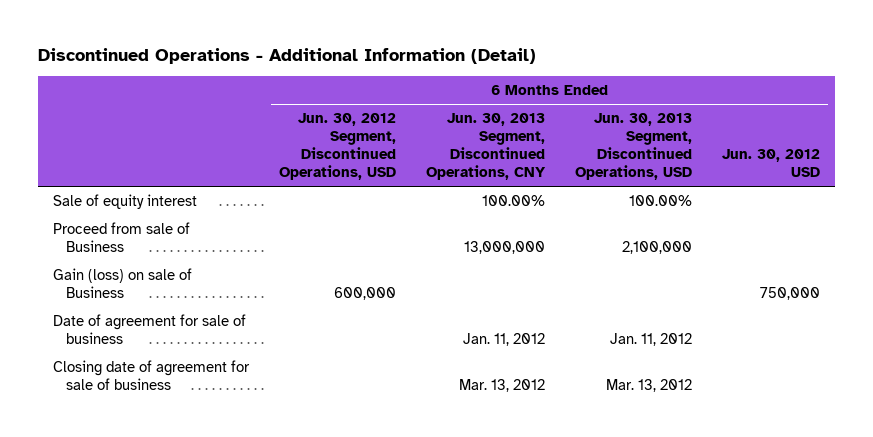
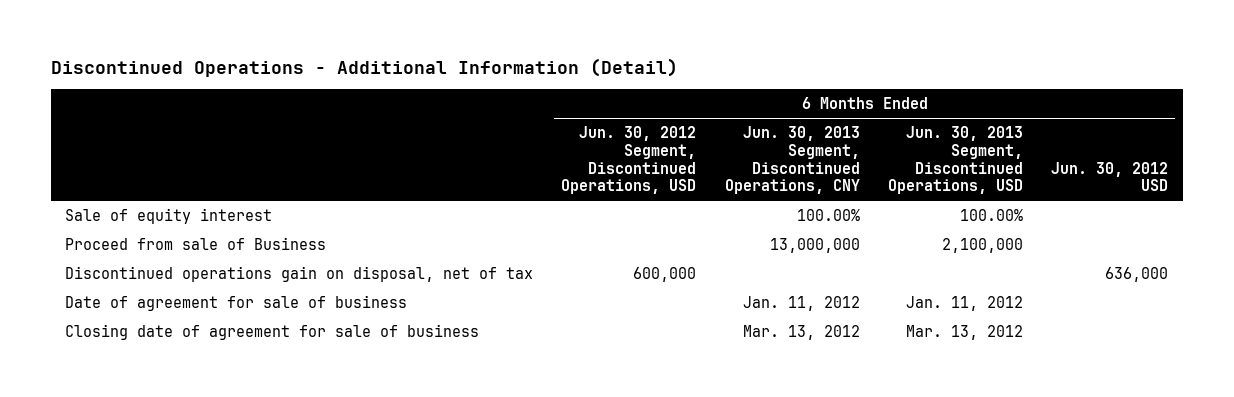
[52,268,192,299] Gain (loss) on sale of Business -> [65,266,534,283] Discontinued operations gain on disposal, net of tax
[760,287,821,301] 750,000 -> [1105,267,1169,283] 636,000

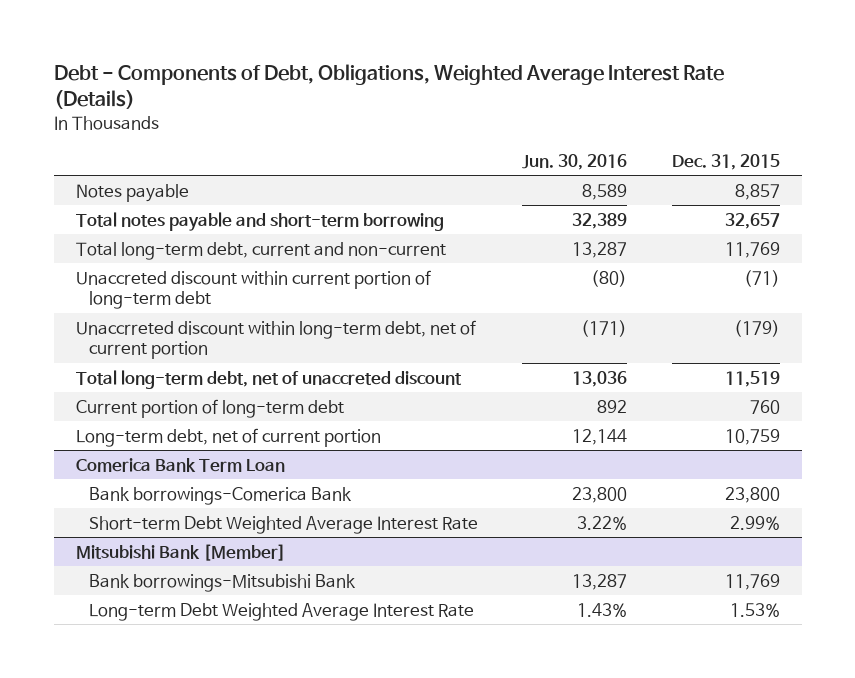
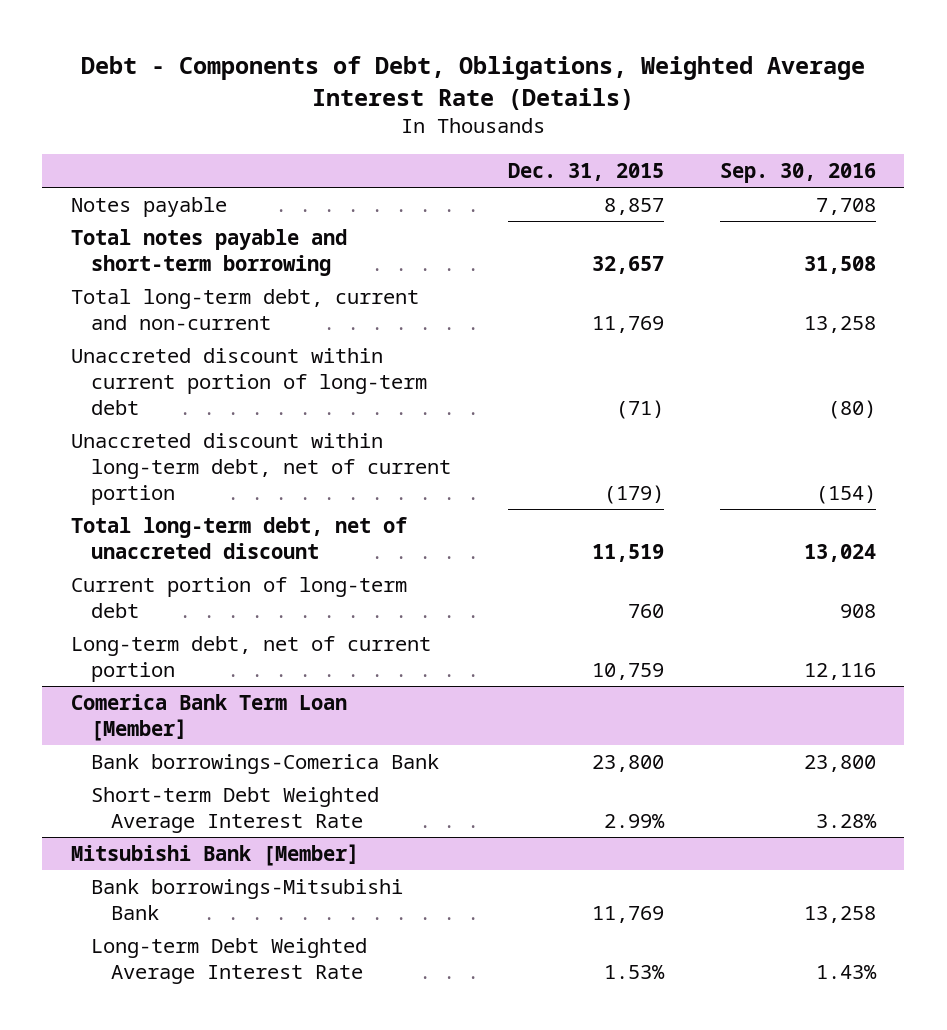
[522,153,628,170] Jun. 30, 2016 -> none
none -> [720,162,877,183] Sep. 30, 2016
[75,319,476,360] Unaccrreted discount within long-term debt, net of current portion -> [70,432,451,505] Unaccreted discount within long-term debt, net of current portion
[75,457,285,472] Comerica Bank Term Loan -> [70,693,347,741] Comerica Bank Term Loan [Member]

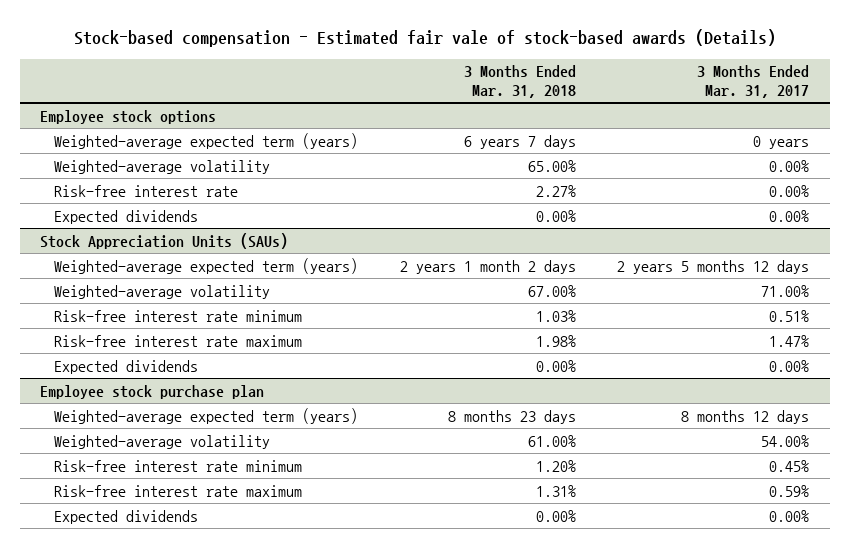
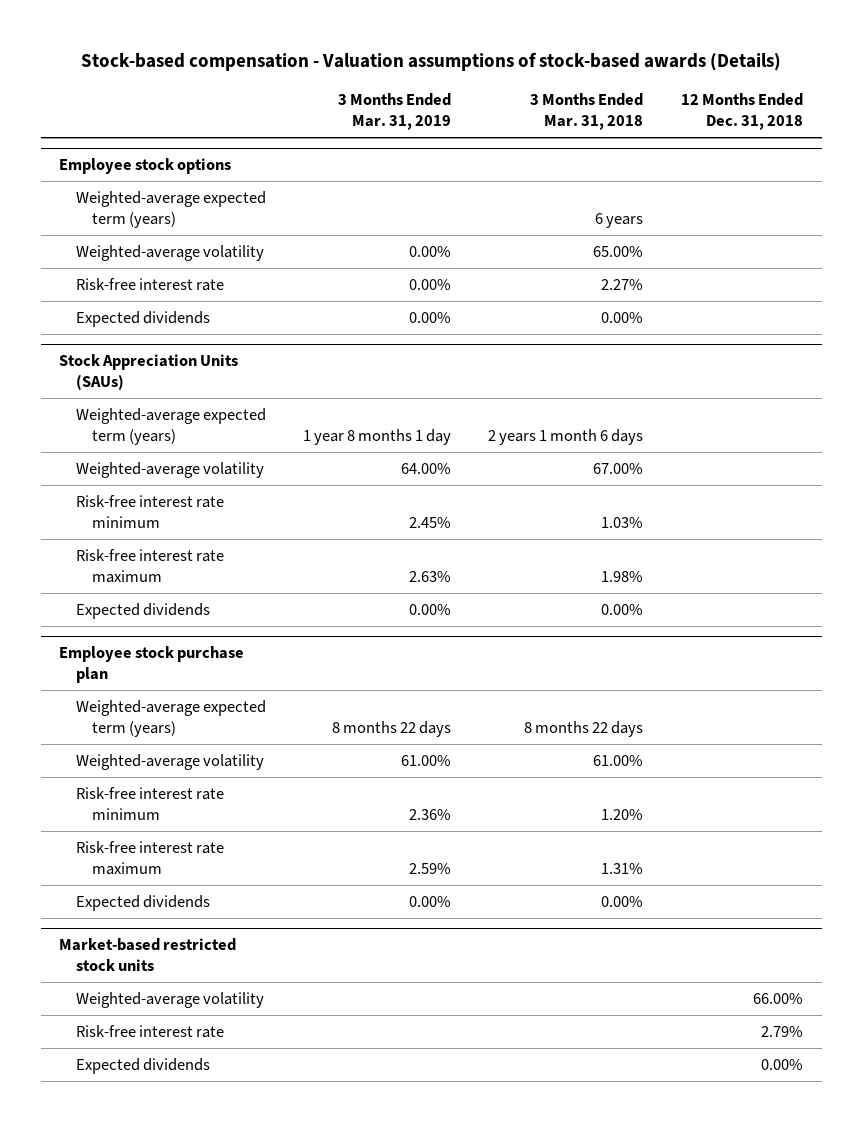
[73,29,776,48] Stock-based compensation - Estimated fair vale of stock-based awards (Details) -> [81,51,782,71] Stock-based compensation - Valuation assumptions of stock-based awards (Details)
[697,65,810,98] 3 Months Ended Mar. 31, 2017 -> none
none -> [338,93,452,131] 3 Months Ended Mar. 31, 2019
none -> [680,93,803,131] 12 Months Ended Dec. 31, 2018
[463,134,576,149] 6 years 7 days -> [595,212,644,228] 6 years
[399,259,576,274] 2 years 1 month 2 days -> [488,428,644,445] 2 years 1 month 6 days
[447,409,576,424] 8 months 23 days -> [524,720,644,737] 8 months 22 days
none -> [59,938,237,972] Market-based restricted stock units
none -> [75,991,264,1008] Weighted-average volatility
none -> [75,1024,224,1038] Risk-free interest rate
none -> [75,1057,210,1074] Expected dividends

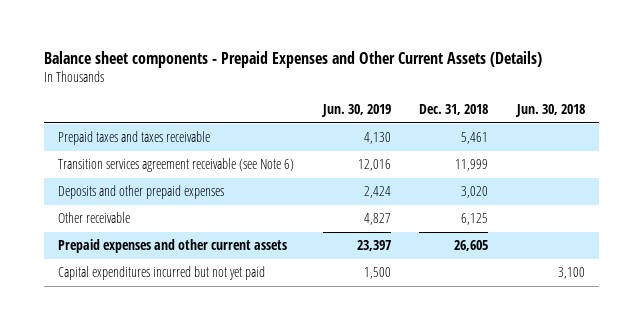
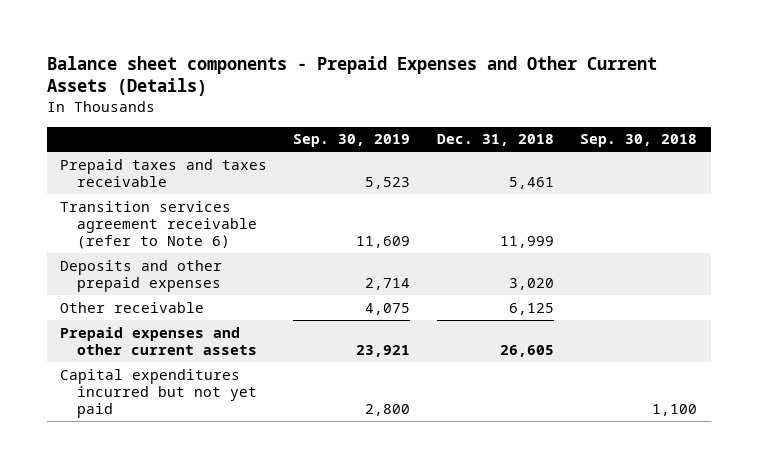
[320,104,391,118] Jun. 30, 2019 -> none
[515,104,586,118] Jun. 30, 2018 -> none
none -> [293,134,411,148] Sep. 30, 2019
none -> [580,134,698,148] Sep. 30, 2018
[57,158,294,173] Transition services agreement receivable (see Note 6) -> [59,200,258,250] Transition services agreement receivable (refer to Note 6)

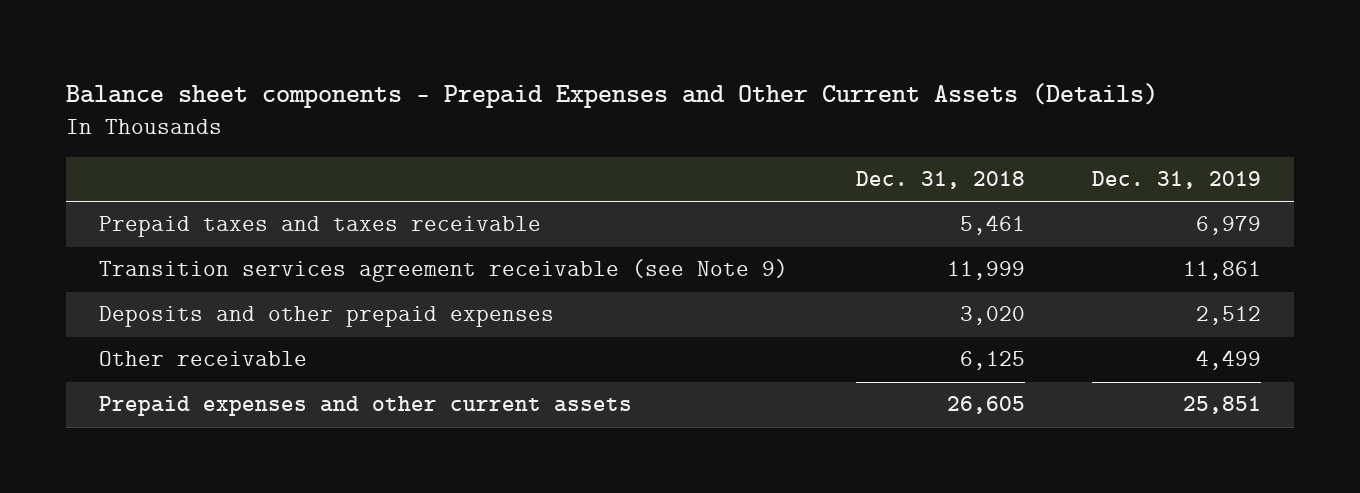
[293,134,411,148] Sep. 30, 2019 -> none
[580,134,698,148] Sep. 30, 2018 -> none
none -> [1091,171,1261,190] Dec. 31, 2019
[59,200,258,250] Transition services agreement receivable (refer to Note 6) -> [99,259,789,283] Transition services agreement receivable (see Note 9)
[59,368,258,419] Capital expenditures incurred but not yet paid -> none

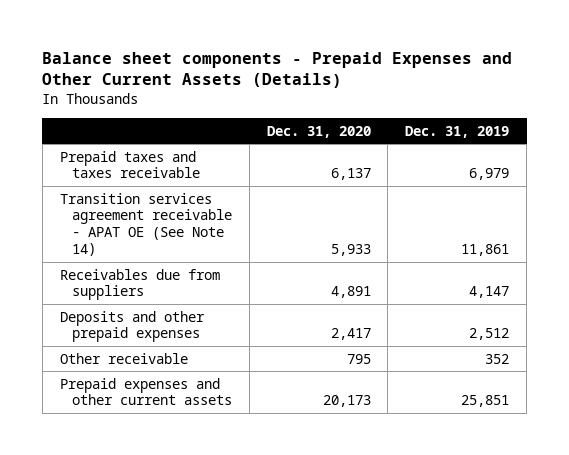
[855,171,1025,190] Dec. 31, 2018 -> none
none -> [266,125,371,138] Dec. 31, 2020
[99,259,789,283] Transition services agreement receivable (see Note 9) -> [59,192,232,256] Transition services agreement receivable - APAT OE (See Note 14)
none -> [59,268,220,301] Receivables due from suppliers
[1195,350,1261,371] 4,499 -> [485,353,510,364] 352

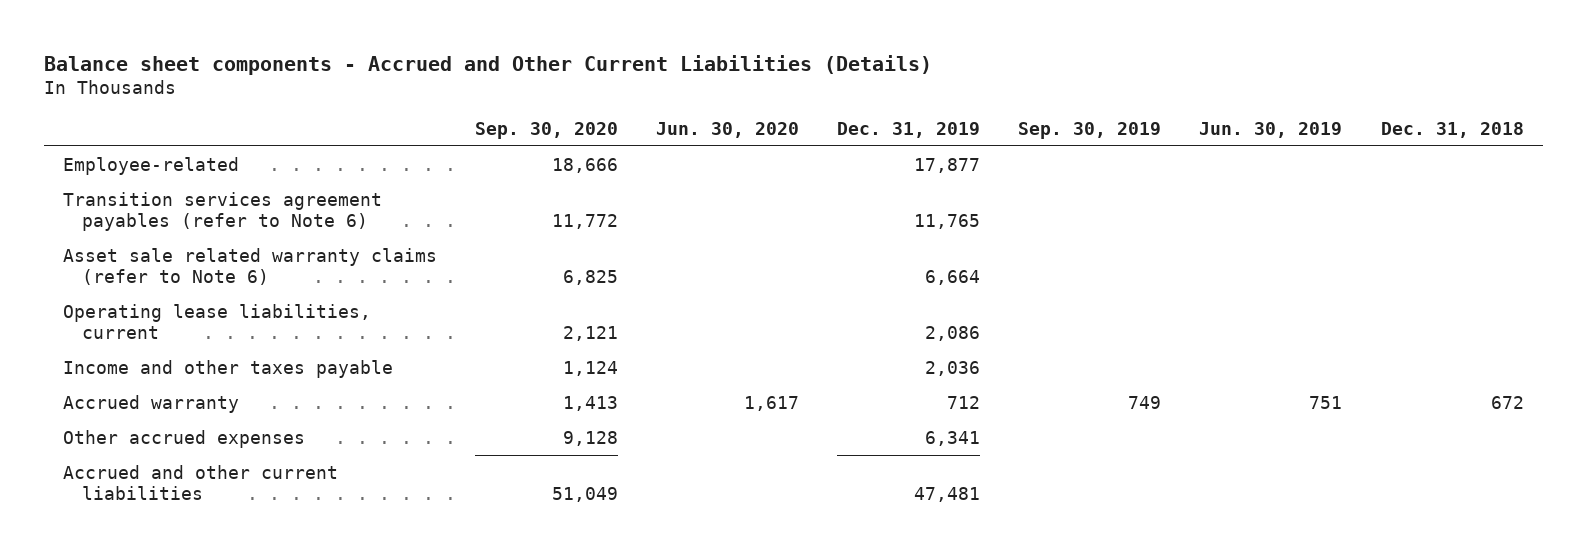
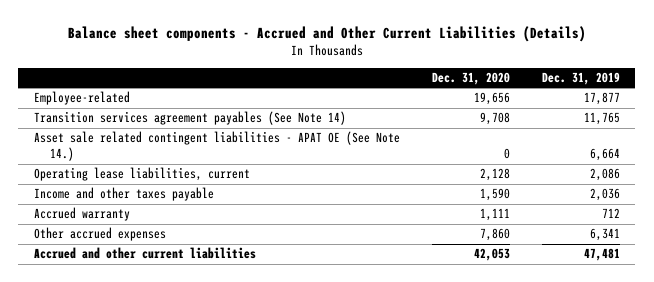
[475,121,619,139] Sep. 30, 2020 -> none
[656,121,800,138] Jun. 30, 2020 -> none
[1018,121,1162,139] Sep. 30, 2019 -> none
[1199,121,1343,138] Jun. 30, 2019 -> none
[1380,121,1524,138] Dec. 31, 2018 -> none
none -> [431,72,510,86] Dec. 31, 2020
[62,191,382,232] Transition services agreement payables (refer to Note 6) -> [34,111,347,126] Transition services agreement payables (See Note 14)
[62,247,437,286] Asset sale related warranty claims (refer to Note 6) -> [34,131,401,162] Asset sale related contingent liabilities - APAT OE (See Note 14.)

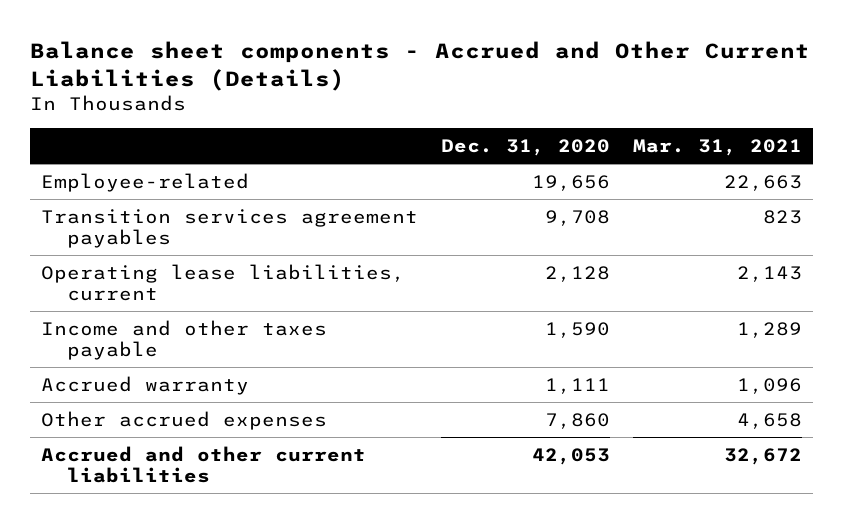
[541,72,620,86] Dec. 31, 2019 -> none
none -> [632,138,802,156] Mar. 31, 2021
[34,131,401,162] Asset sale related contingent liabilities - APAT OE (See Note 14.) -> none
[34,111,347,126] Transition services agreement payables (See Note 14) -> [41,208,419,249] Transition services agreement payables

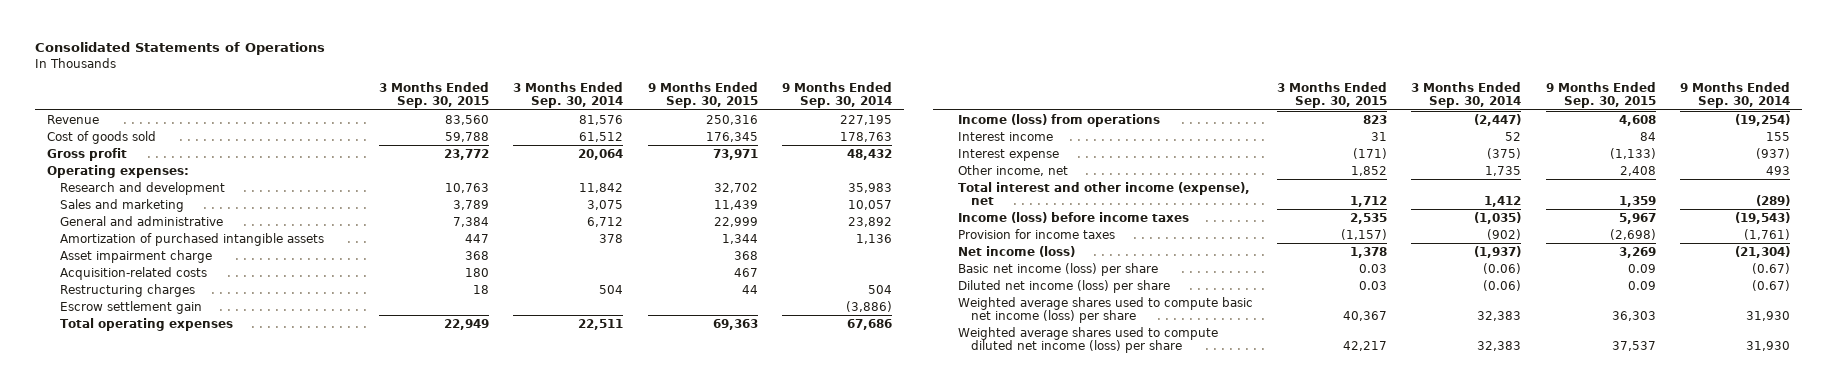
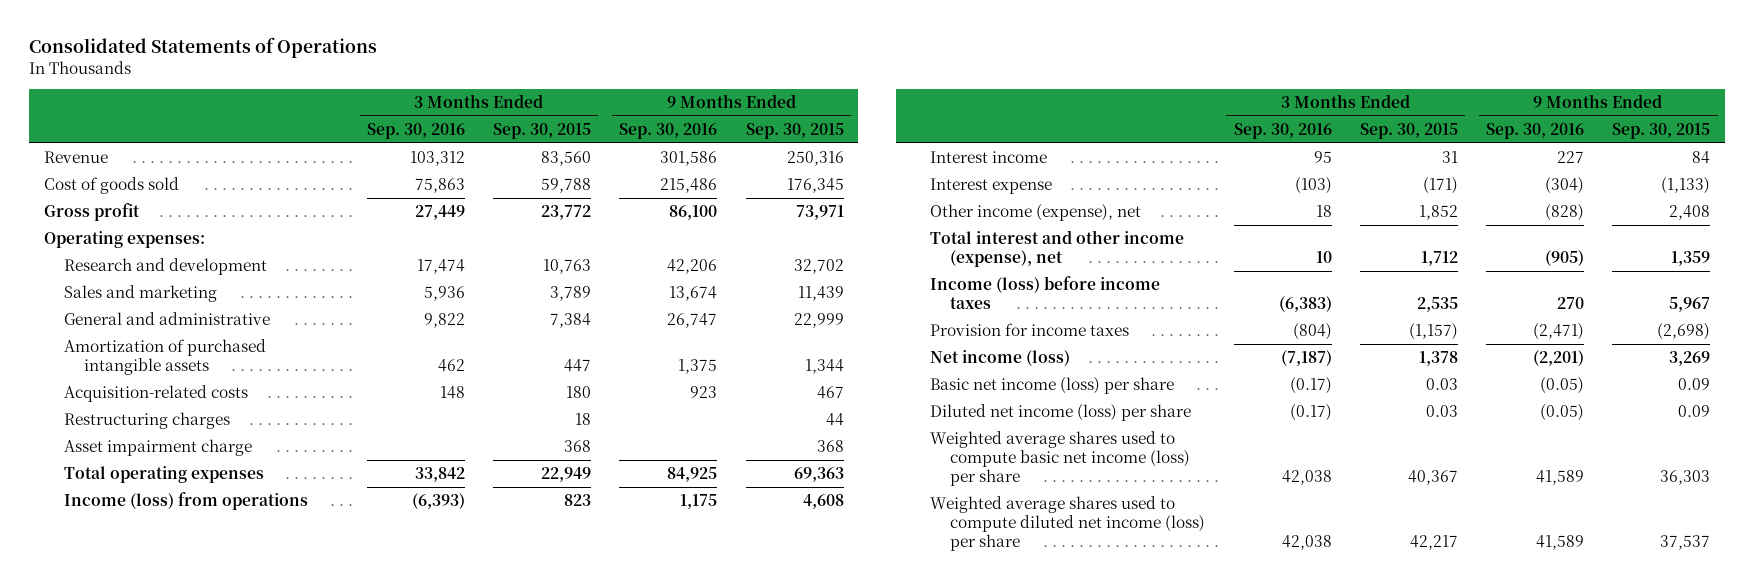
[513,81,624,109] 3 Months Ended Sep. 30, 2014 -> none
[782,81,893,109] 9 Months Ended Sep. 30, 2014 -> none
none -> [366,122,465,139] Sep. 30, 2016
none -> [619,122,718,139] Sep. 30, 2016
[59,300,202,314] Escrow settlement gain -> none
[59,249,212,263] Asset impairment charge -> [63,438,252,456] Asset impairment charge
[957,164,1068,176] Other income, net -> [930,203,1142,221] Other income (expense), net

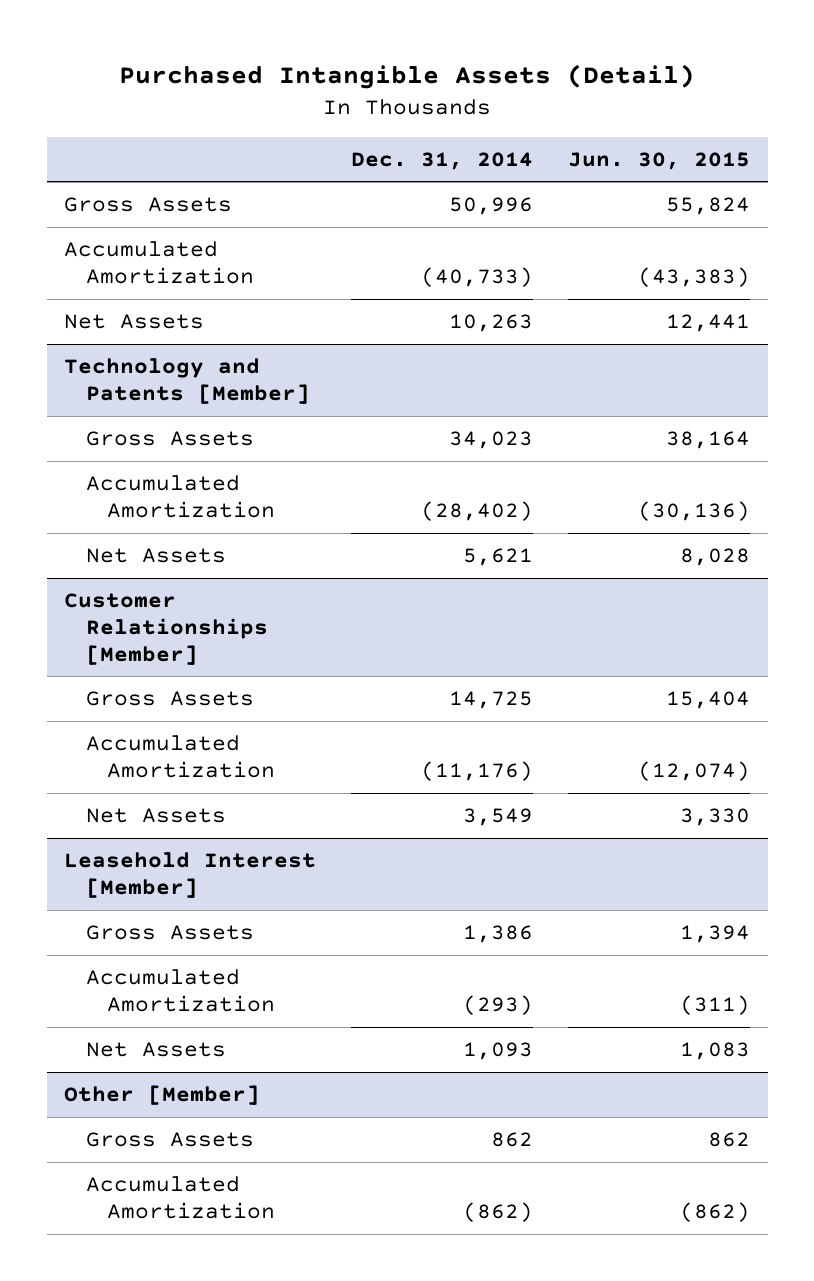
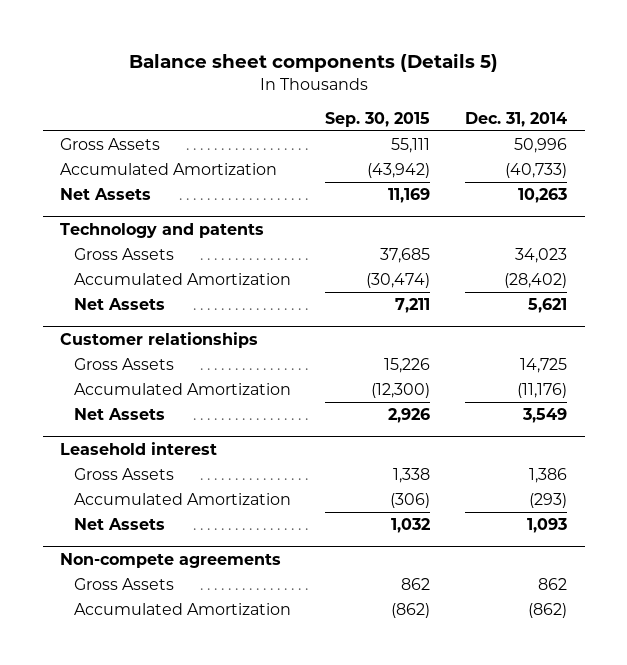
[119,63,696,89] Purchased Intangible Assets (Detail) -> [128,52,498,72] Balance sheet components (Details 5)
[568,151,751,170] Jun. 30, 2015 -> none
none -> [325,111,431,127] Sep. 30, 2015
[64,358,310,405] Technology and Patents [Member] -> [60,223,265,239] Technology and patents
[64,593,268,665] Customer Relationships [Member] -> [60,332,259,349] Customer relationships
[64,852,317,899] Leasehold Interest [Member] -> [60,442,218,456] Leasehold interest
[64,1085,261,1106] Other [Member] -> none
none -> [60,553,282,569] Non-compete agreements

